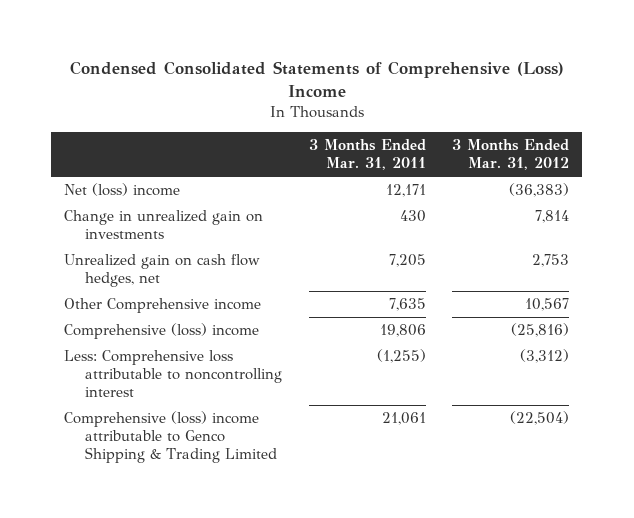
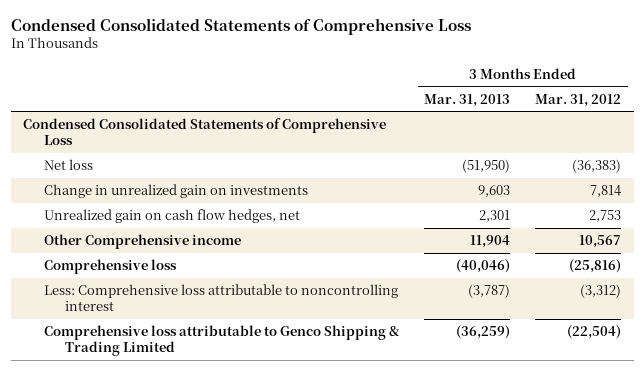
[69,61,564,98] Condensed Consolidated Statements of Comprehensive (Loss) Income -> [10,17,471,35] Condensed Consolidated Statements of Comprehensive Loss
[308,139,426,171] 3 Months Ended Mar. 31, 2011 -> none
none -> [424,93,511,107] Mar. 31, 2013
none -> [23,118,387,146] Condensed Consolidated Statements of Comprehensive Loss
[64,183,181,197] Net (loss) income -> [43,159,93,171] Net loss
[64,323,260,340] Comprehensive (loss) income -> [43,259,177,275] Comprehensive loss
[64,411,278,464] Comprehensive (loss) income attributable to Genco Shipping & Trading Limited -> [43,325,399,357] Comprehensive loss attributable to Genco Shipping & Trading Limited

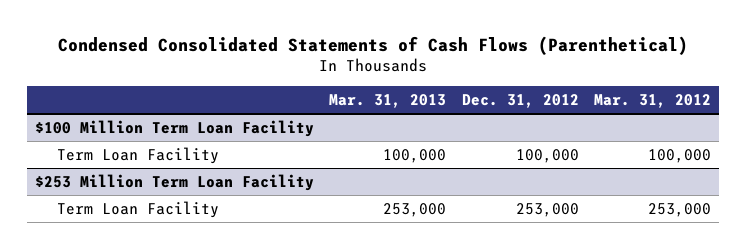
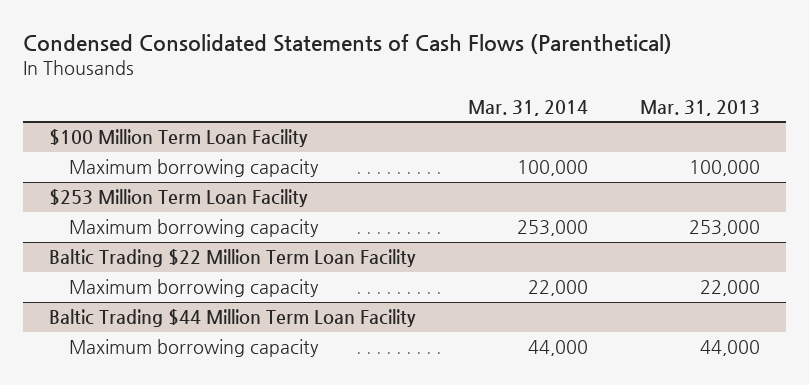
[461,94,579,109] Dec. 31, 2012 -> none
[594,94,712,109] Mar. 31, 2012 -> none
none -> [467,99,588,116] Mar. 31, 2014
[56,146,219,164] Term Loan Facility -> [68,159,319,178] Maximum borrowing capacity
[56,200,219,218] Term Loan Facility -> [68,219,319,238] Maximum borrowing capacity
none -> [48,249,416,268] Baltic Trading $22 Million Term Loan Facility
none -> [68,279,319,298] Maximum borrowing capacity
none -> [48,309,416,328] Baltic Trading $44 Million Term Loan Facility
none -> [68,339,319,358] Maximum borrowing capacity

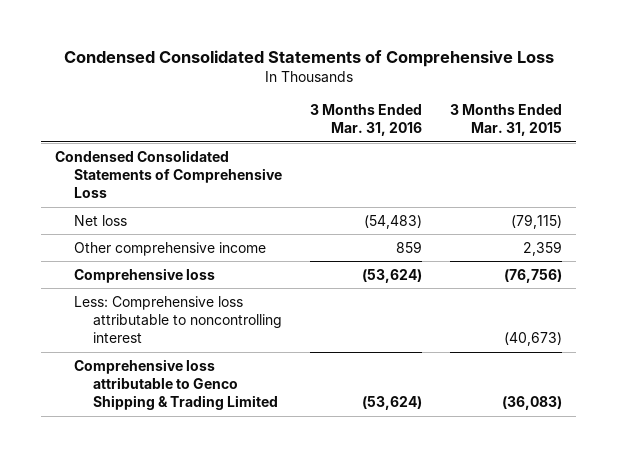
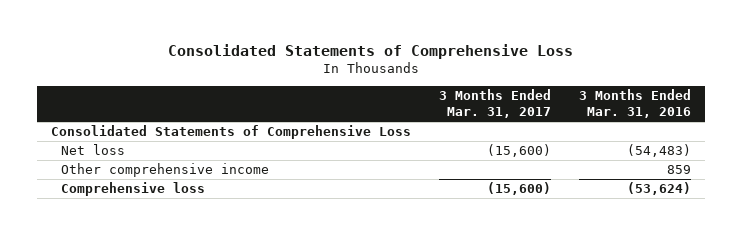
[63,50,554,68] Condensed Consolidated Statements of Comprehensive Loss -> [167,44,573,60] Consolidated Statements of Comprehensive Loss
[450,104,563,137] 3 Months Ended Mar. 31, 2015 -> none
none -> [438,89,551,119] 3 Months Ended Mar. 31, 2017
[55,149,283,199] Condensed Consolidated Statements of Comprehensive Loss -> [50,125,411,140] Consolidated Statements of Comprehensive Loss
[74,295,283,344] Less: Comprehensive loss attributable to noncontrolling interest -> none
[74,358,279,411] Comprehensive loss attributable to Genco Shipping & Trading Limited -> none

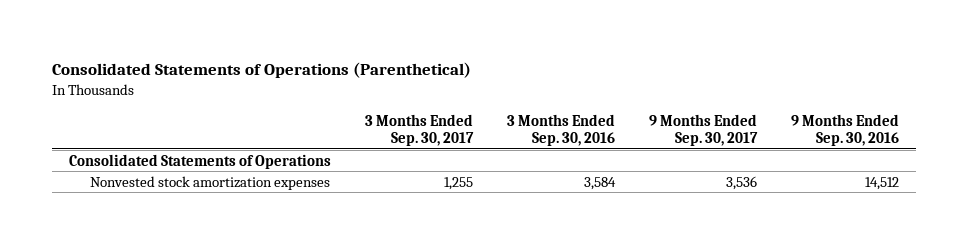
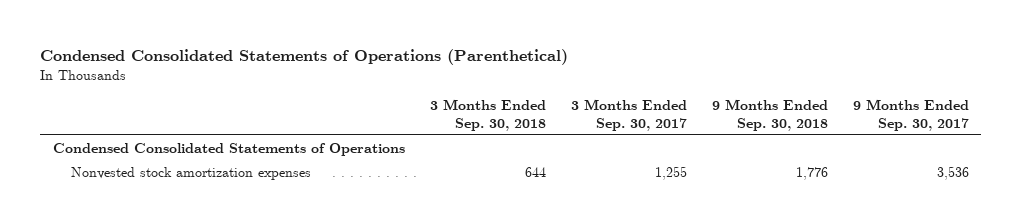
[51,61,471,78] Consolidated Statements of Operations (Parenthetical) -> [39,49,568,66] Condensed Consolidated Statements of Operations (Parenthetical)
[506,113,615,147] 3 Months Ended Sep. 30, 2016 -> none
[791,113,900,147] 9 Months Ended Sep. 30, 2016 -> none
none -> [429,98,546,131] 3 Months Ended Sep. 30, 2018
none -> [711,98,828,131] 9 Months Ended Sep. 30, 2018
[68,153,331,169] Consolidated Statements of Operations -> [52,142,405,156] Condensed Consolidated Statements of Operations

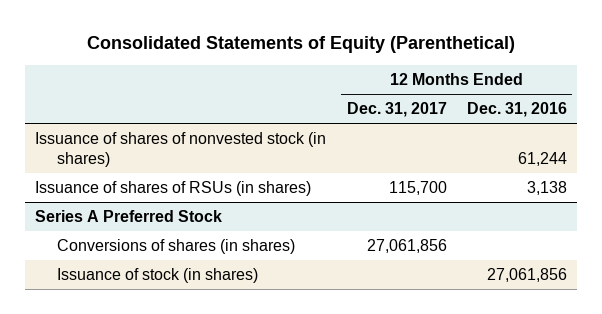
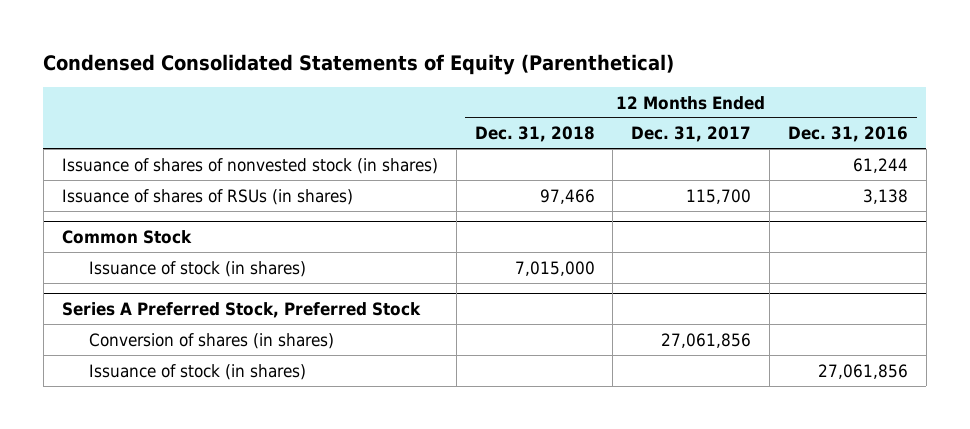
[87,36,516,54] Consolidated Statements of Equity (Parenthetical) -> [43,54,675,76] Condensed Consolidated Statements of Equity (Parenthetical)
none -> [474,126,595,143] Dec. 31, 2018
none -> [61,230,192,245] Common Stock
none -> [88,260,306,277] Issuance of stock (in shares)
[35,210,223,223] Series A Preferred Stock -> [61,302,421,319] Series A Preferred Stock, Preferred Stock
[56,239,295,255] Conversions of shares (in shares) -> [88,332,334,349] Conversion of shares (in shares)

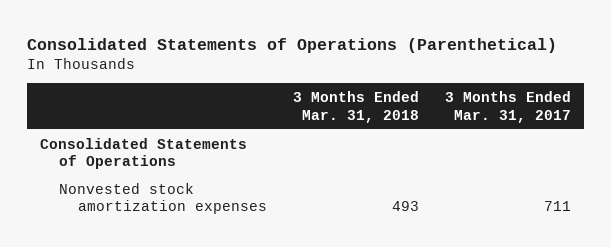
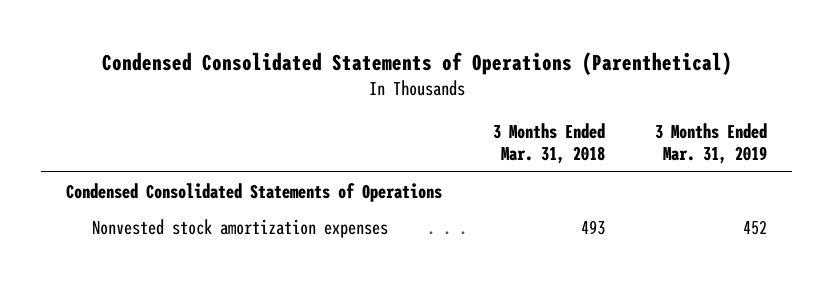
[27,37,558,53] Consolidated Statements of Operations (Parenthetical) -> [101,51,732,75] Condensed Consolidated Statements of Operations (Parenthetical)
[445,90,572,123] 3 Months Ended Mar. 31, 2017 -> none
none -> [654,122,767,165] 3 Months Ended Mar. 31, 2019
[40,137,248,170] Consolidated Statements of Operations -> [66,182,443,202] Condensed Consolidated Statements of Operations

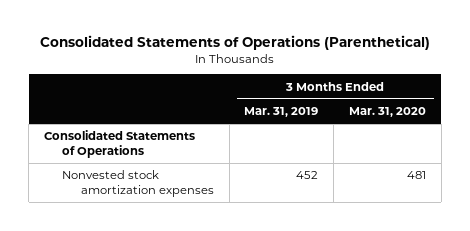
[101,51,732,75] Condensed Consolidated Statements of Operations (Parenthetical) -> [40,34,431,50] Consolidated Statements of Operations (Parenthetical)
[492,122,605,165] 3 Months Ended Mar. 31, 2018 -> none
none -> [349,107,427,118] Mar. 31, 2020
[66,182,443,202] Condensed Consolidated Statements of Operations -> [44,130,196,159] Consolidated Statements of Operations

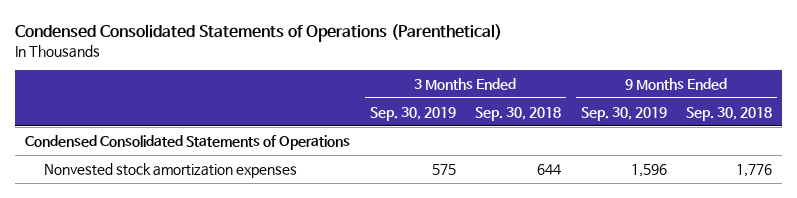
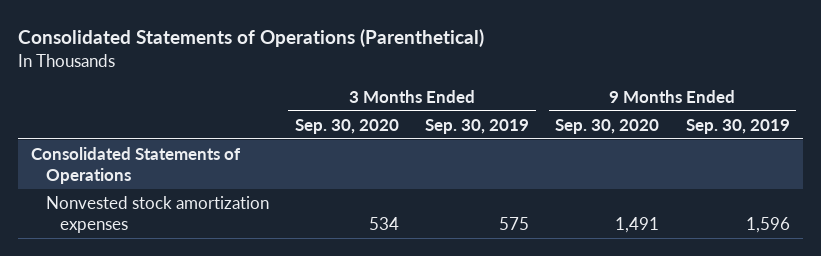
[15,24,503,43] Condensed Consolidated Statements of Operations (Parenthetical) -> [18,29,485,48] Consolidated Statements of Operations (Parenthetical)
[475,106,562,121] Sep. 30, 2018 -> none
[686,106,773,121] Sep. 30, 2018 -> none
none -> [294,118,399,134] Sep. 30, 2020
none -> [555,118,660,134] Sep. 30, 2020
[25,134,351,150] Condensed Consolidated Statements of Operations -> [31,146,242,184] Consolidated Statements of Operations

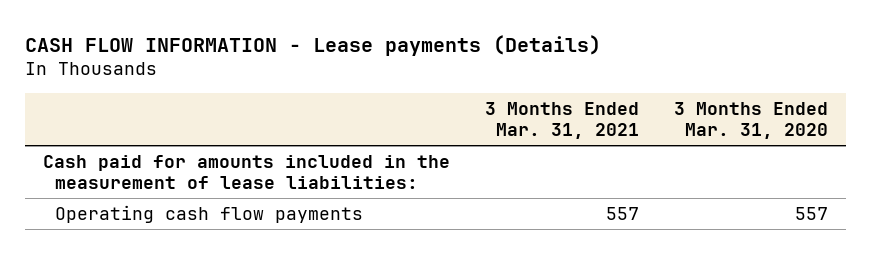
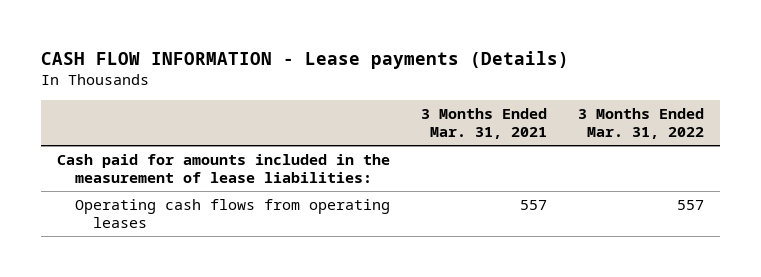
[674,101,829,139] 3 Months Ended Mar. 31, 2020 -> none
none -> [578,108,705,140] 3 Months Ended Mar. 31, 2022
[55,204,364,223] Operating cash flow payments -> [74,198,390,228] Operating cash flows from operating leases

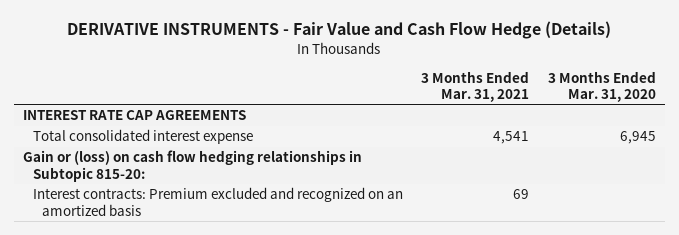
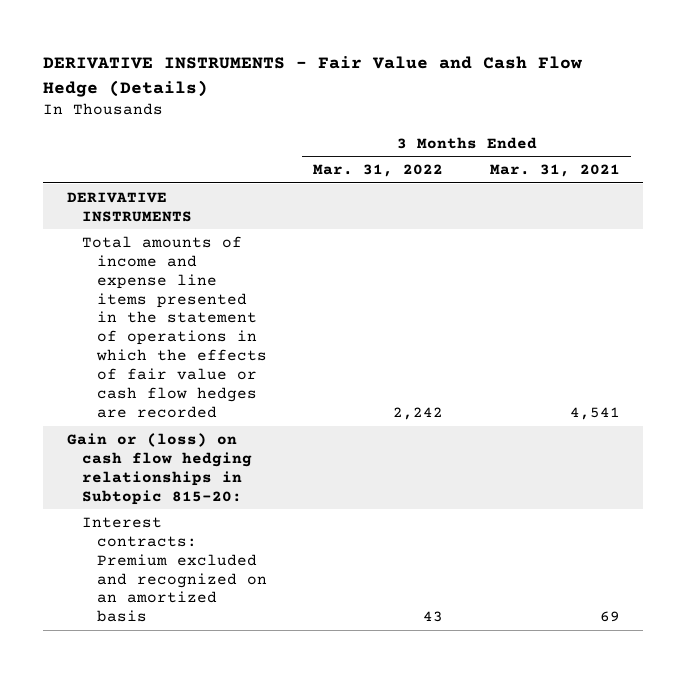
[547,70,656,103] 3 Months Ended Mar. 31, 2020 -> none
none -> [313,164,444,178] Mar. 31, 2022
[23,110,247,121] INTEREST RATE CAP AGREEMENTS -> [66,191,192,222] DERIVATIVE INSTRUMENTS
[32,129,253,145] Total consolidated interest expense -> [81,235,267,418] Total amounts of income and expense line items presented in the statement of operations in which the effects of fair value or cash flow hedges are recorded

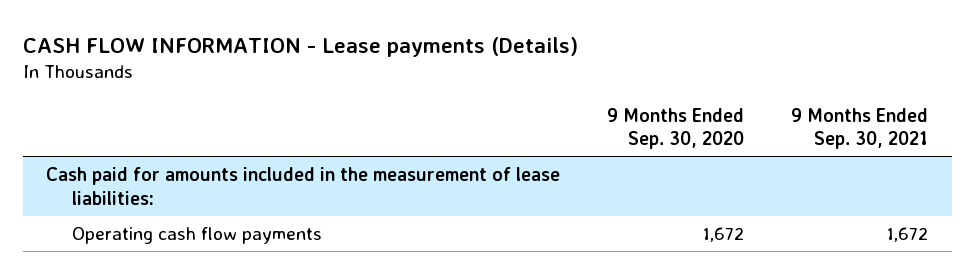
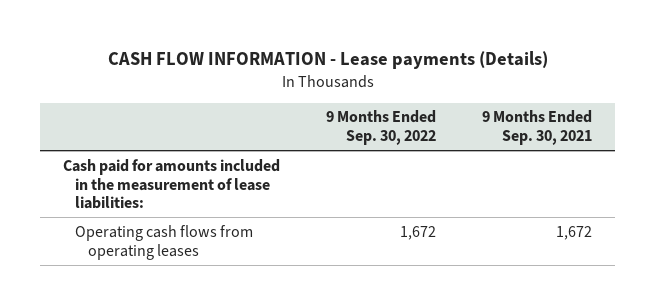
[607,107,745,150] 9 Months Ended Sep. 30, 2020 -> none
none -> [326,110,437,146] 9 Months Ended Sep. 30, 2022
[71,227,322,245] Operating cash flow payments -> [75,224,254,260] Operating cash flows from operating leases

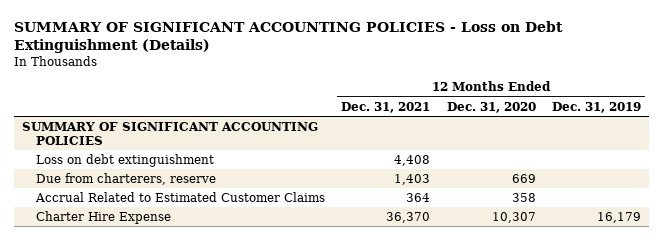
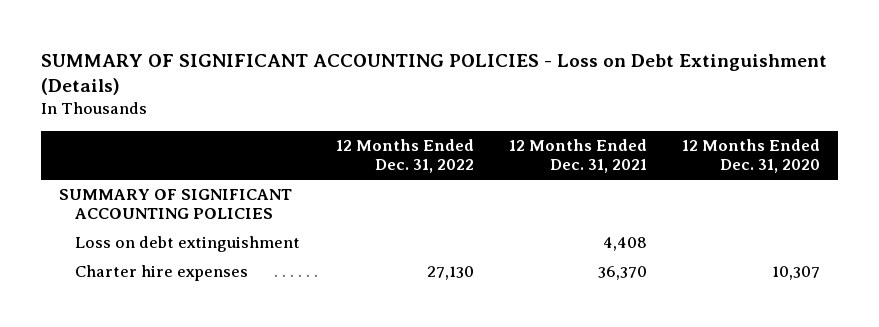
[552,101,642,113] Dec. 31, 2019 -> none
none -> [335,139,474,174] 12 Months Ended Dec. 31, 2022
[36,172,217,185] Due from charterers, reserve -> none
[35,191,326,202] Accrual Related to Estimated Customer Claims -> none
[36,210,172,224] Charter Hire Expense -> [75,265,249,282] Charter hire expenses

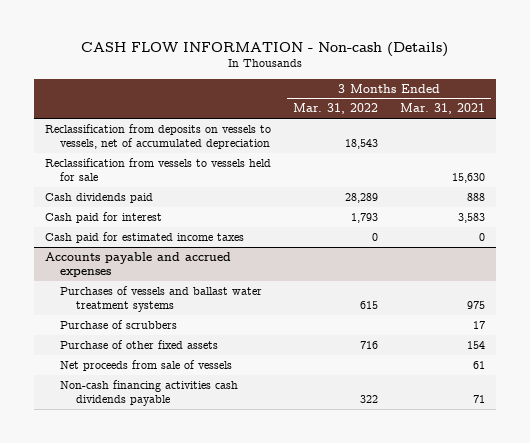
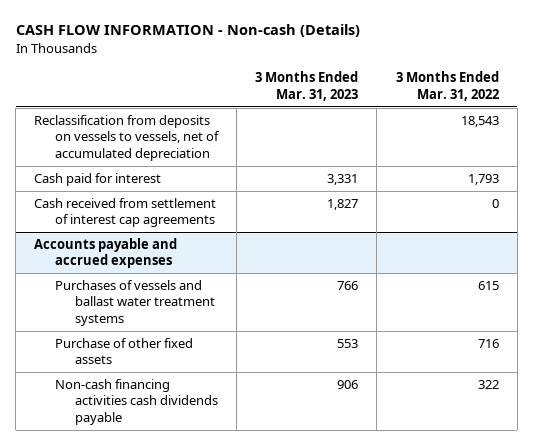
[400,103,486,115] Mar. 31, 2021 -> none
none -> [255,71,359,101] 3 Months Ended Mar. 31, 2023
[44,157,271,181] Reclassification from vessels to vessels held for sale -> none
[44,192,153,203] Cash dividends paid -> none
[44,231,244,243] Cash paid for estimated income taxes -> none
none -> [34,198,217,228] Cash received from settlement of interest cap agreements
[60,319,178,329] Purchase of scrubbers -> none
[60,359,233,371] Net proceeds from sale of vessels -> none

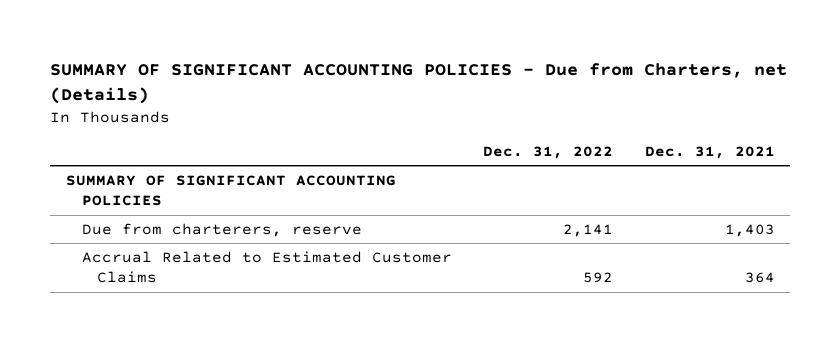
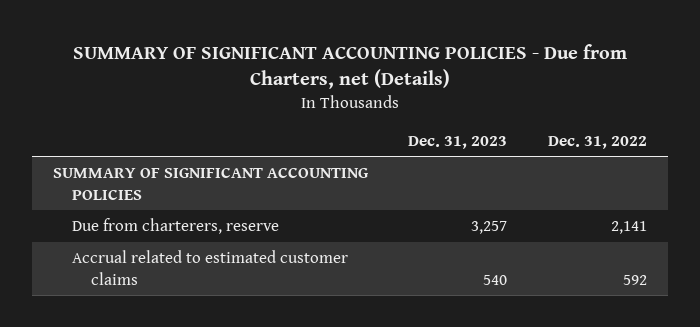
[644,146,775,160] Dec. 31, 2021 -> none
none -> [408,135,508,149] Dec. 31, 2023
[81,250,452,284] Accrual Related to Estimated Customer Claims -> [71,250,348,285] Accrual related to estimated customer claims

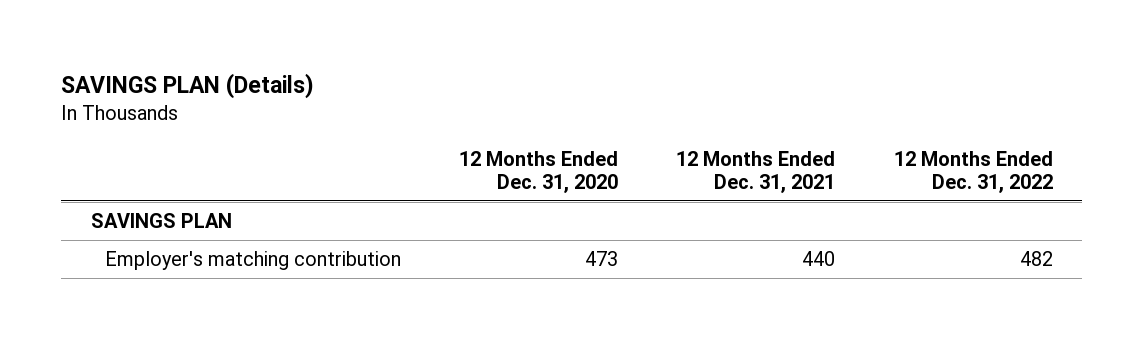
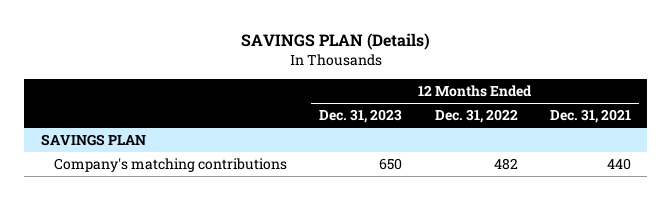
[459,150,619,194] 12 Months Ended Dec. 31, 2020 -> none
none -> [319,109,403,124] Dec. 31, 2023
[104,251,401,271] Employer's matching contribution -> [54,158,288,173] Company's matching contributions

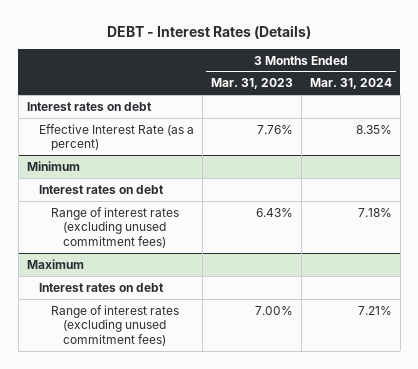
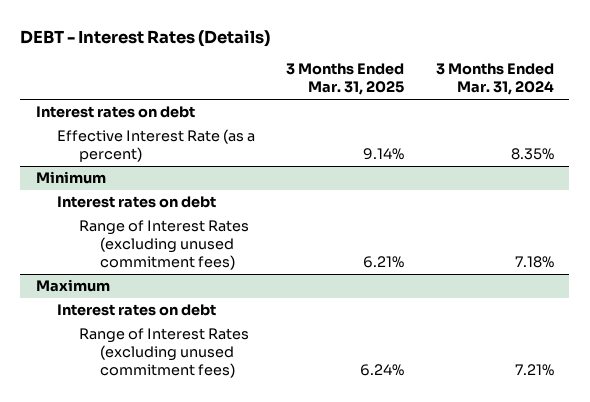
[210,78,293,90] Mar. 31, 2023 -> none
none -> [286,63,405,96] 3 Months Ended Mar. 31, 2025
[50,206,179,248] Range of interest rates (excluding unused commitment fees) -> [78,220,249,271] Range of Interest Rates (excluding unused commitment fees)
[50,304,179,346] Range of interest rates (excluding unused commitment fees) -> [78,328,249,379] Range of Interest Rates (excluding unused commitment fees)

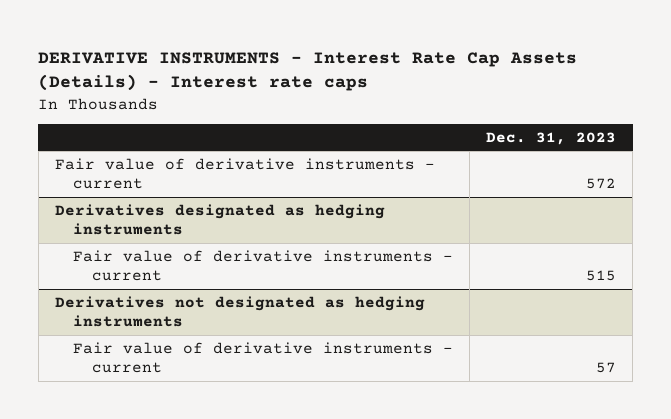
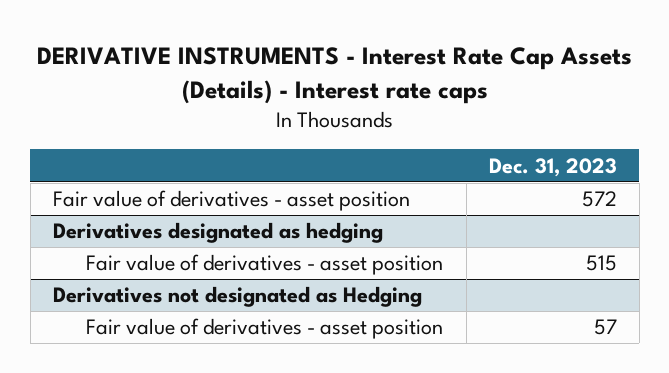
[54,157,435,190] Fair value of derivative instruments - current -> [52,190,410,212] Fair value of derivatives - asset position
[54,203,385,236] Derivatives designated as hedging instruments -> [52,222,383,244] Derivatives designated as hedging
[73,249,454,282] Fair value of derivative instruments - current -> [86,254,444,276] Fair value of derivatives - asset position
[54,295,425,328] Derivatives not designated as hedging instruments -> [52,286,422,308] Derivatives not designated as Hedging
[73,341,454,374] Fair value of derivative instruments - current -> [86,318,444,340] Fair value of derivatives - asset position

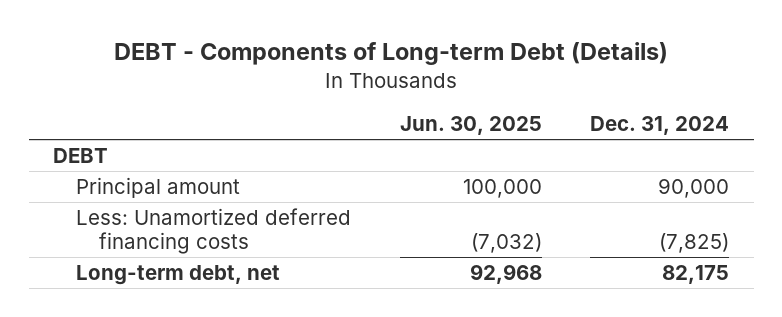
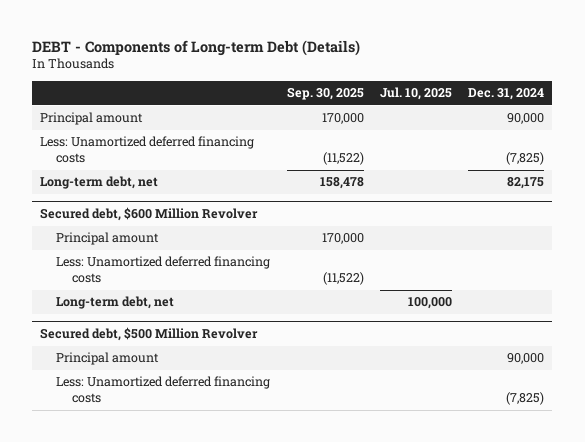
[399,116,542,136] Jun. 30, 2025 -> none
none -> [286,87,364,101] Sep. 30, 2025
none -> [379,87,452,101] Jul. 10, 2025
[53,147,109,163] DEBT -> none
none -> [40,207,259,222] Secured debt, $600 Million Revolver
none -> [56,232,160,246] Principal amount
none -> [56,256,271,284] Less: Unamortized deferred financing costs
none -> [56,296,175,310] Long-term debt, net
none -> [40,327,259,342] Secured debt, $500 Million Revolver
none -> [56,352,160,366] Principal amount
none -> [56,376,271,404] Less: Unamortized deferred financing costs

